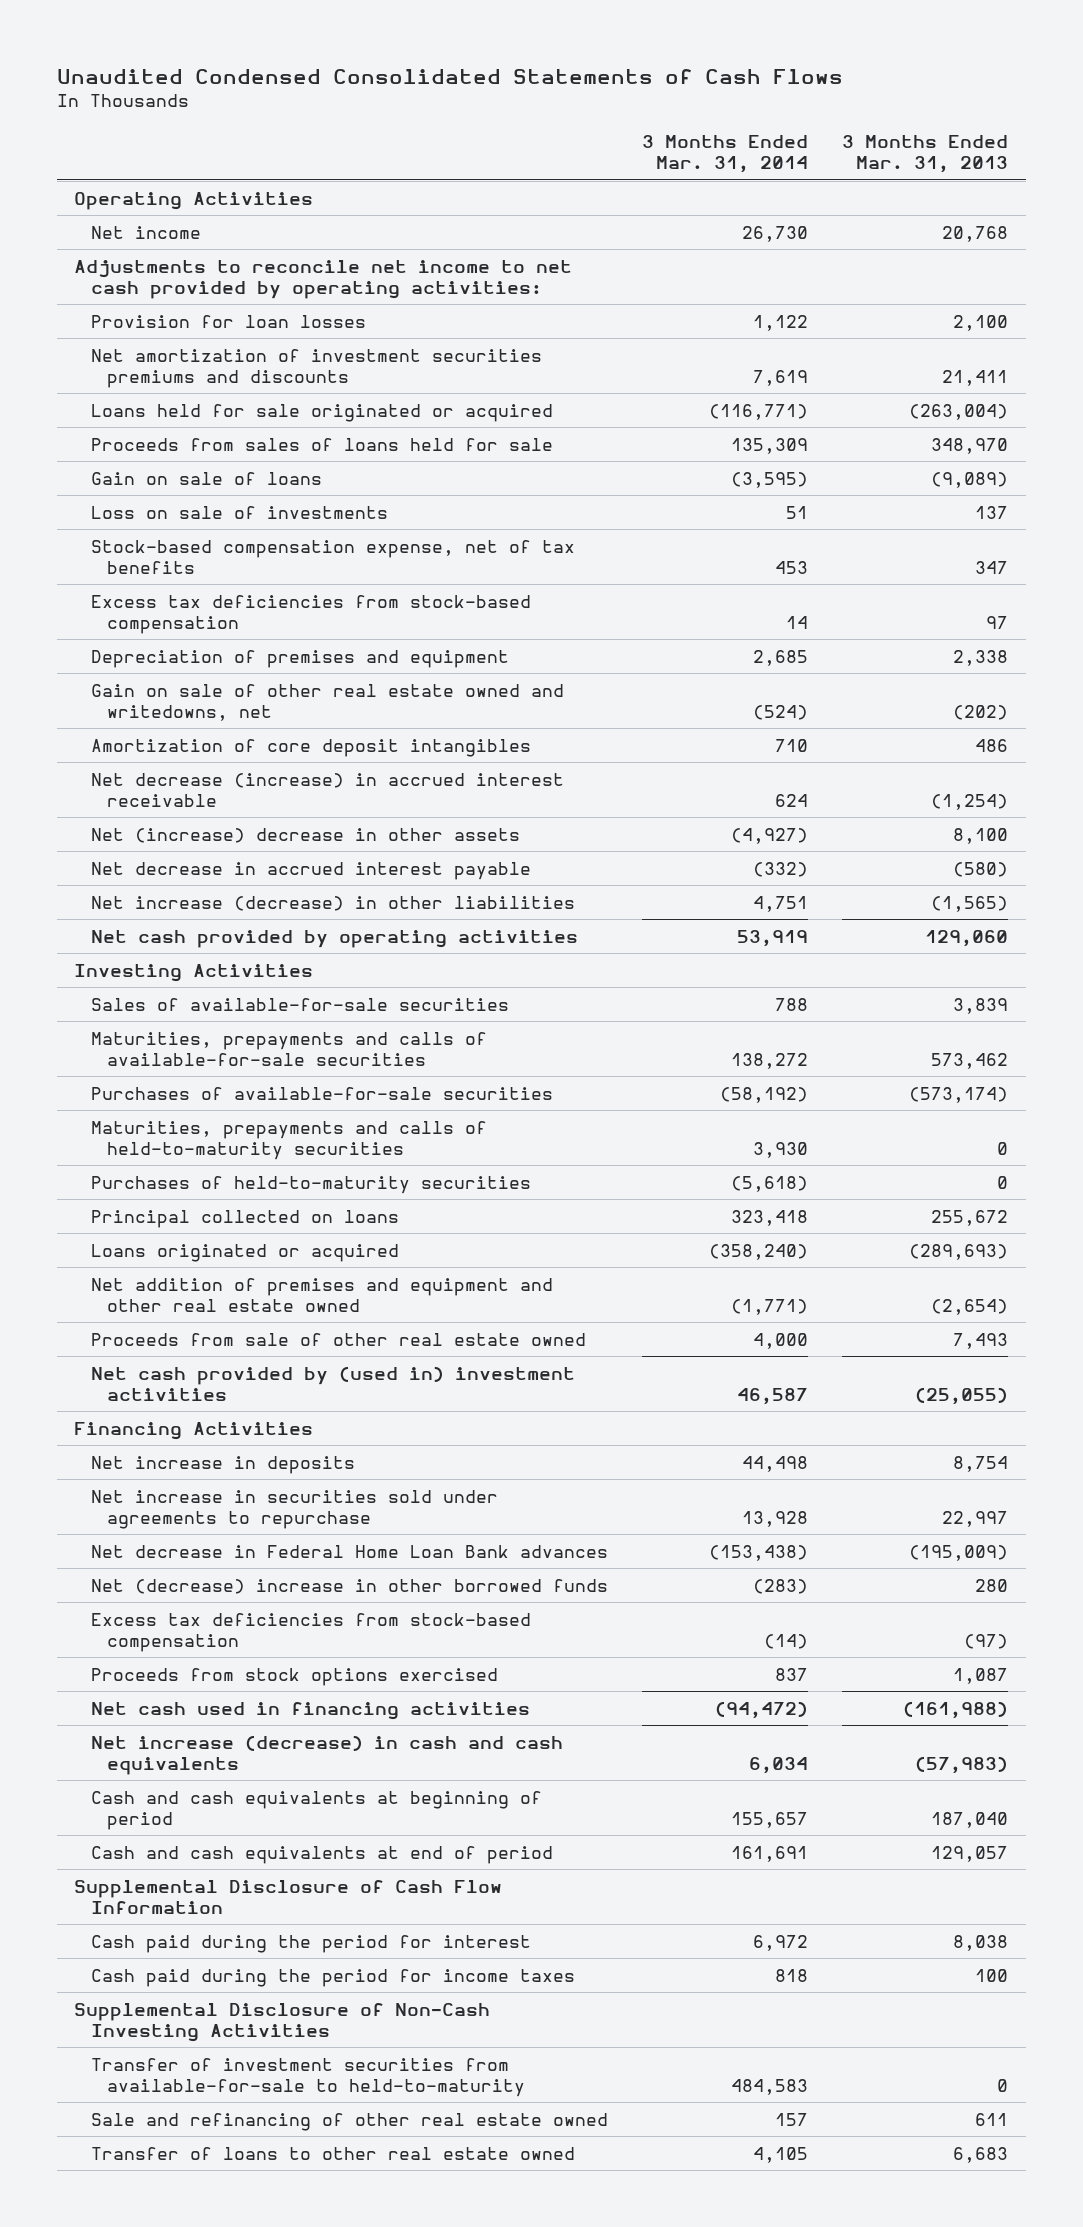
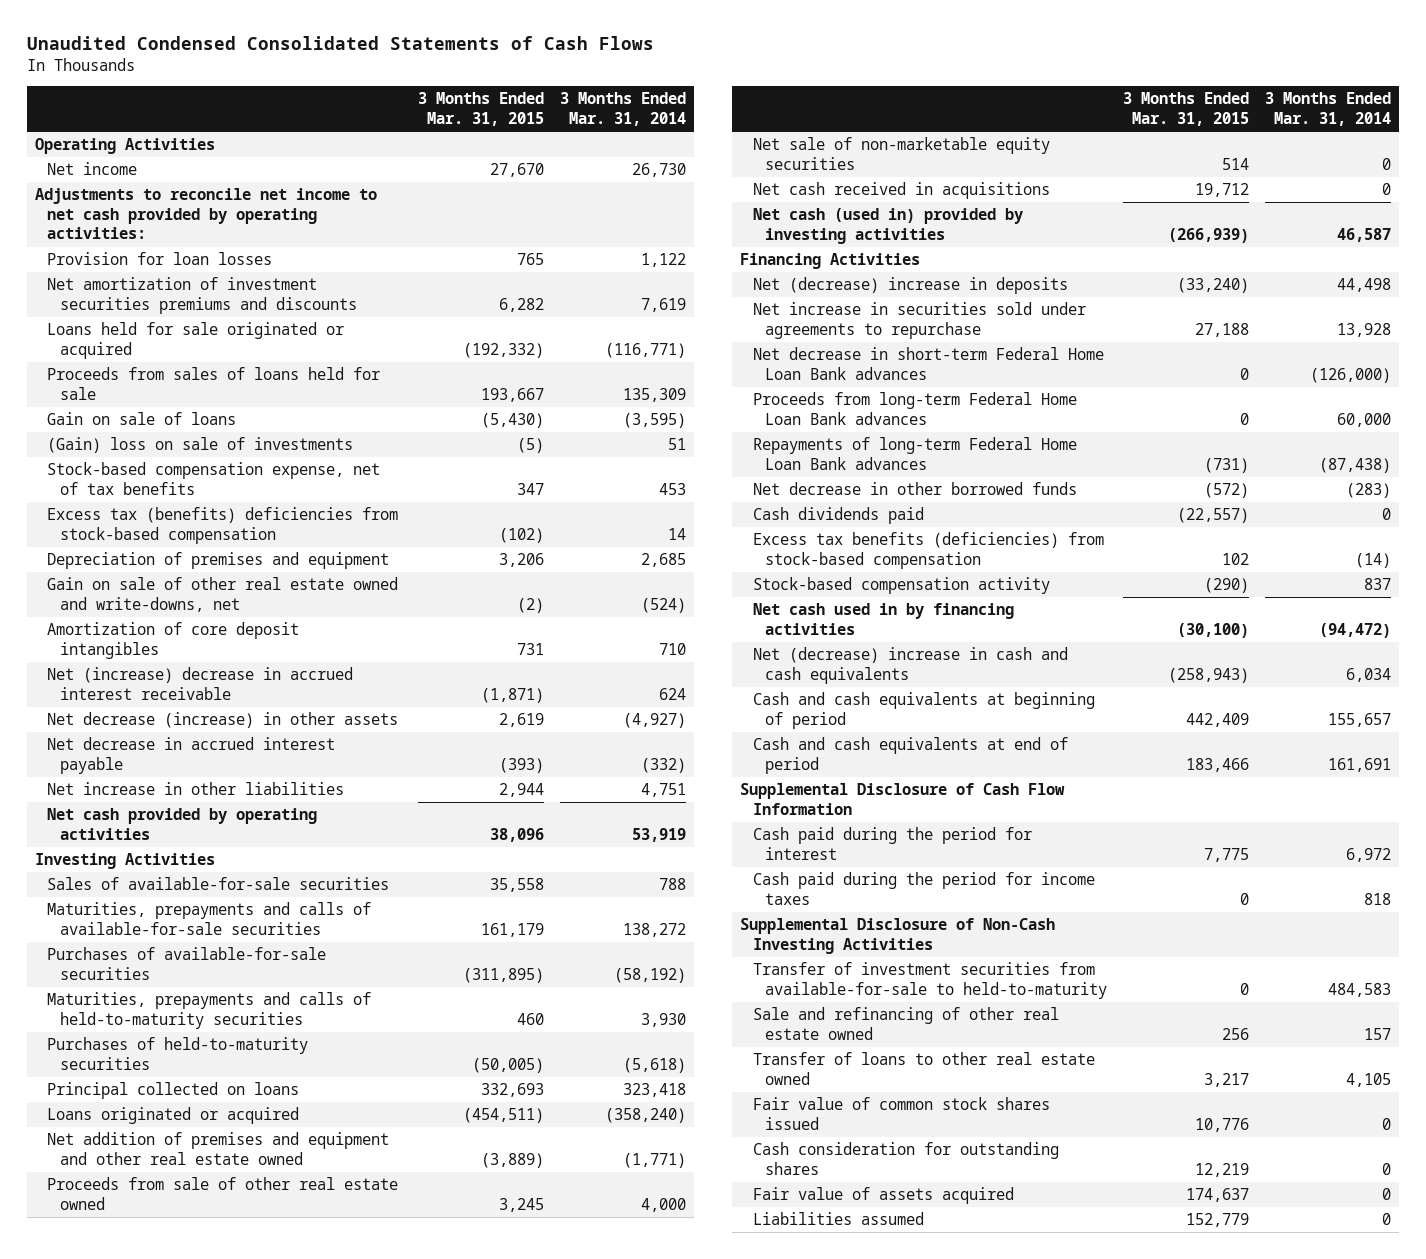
[842,135,1009,174] 3 Months Ended Mar. 31, 2013 -> none
none -> [417,92,544,127] 3 Months Ended Mar. 31, 2015
[90,505,388,519] Loss on sale of investments -> [47,437,354,454] (Gain) loss on sale of investments
[90,594,531,634] Excess tax deficiencies from stock-based compensation -> [47,507,399,544] Excess tax (benefits) deficiencies from stock-based compensation
[90,683,564,721] Gain on sale of other real estate owned and writedowns, net -> [47,577,399,612] Gain on sale of other real estate owned and write-downs, net
[90,772,564,807] Net decrease (increase) in accrued interest receivable -> [47,667,354,700] Net (increase) decrease in accrued interest receivable
[90,827,520,843] Net (increase) decrease in other assets -> [47,712,399,729] Net decrease (increase) in other assets
[90,895,575,911] Net increase (decrease) in other liabilities -> [47,782,345,796] Net increase in other liabilities
none -> [752,137,1050,170] Net sale of non-marketable equity securities
none -> [752,182,1050,200] Net cash received in acquisitions
[90,1365,575,1401] Net cash provided by (used in) investment activities -> [752,208,1023,244] Net cash (used in) provided by investing activities
[90,1455,355,1474] Net increase in deposits -> [752,277,1068,295] Net (decrease) increase in deposits
[90,1544,608,1558] Net decrease in Federal Home Loan Bank advances -> [752,347,1104,380] Net decrease in short-term Federal Home Loan Bank advances
[708,1544,808,1561] (153,438) -> [1310,367,1392,383] (126,000)
none -> [752,392,1077,425] Proceeds from long-term Federal Home Loan Bank advances
none -> [752,437,1077,470] Repayments of long-term Federal Home Loan Bank advances
[90,1578,608,1594] Net (decrease) increase in other borrowed funds -> [752,482,1077,496] Net decrease in other borrowed funds
none -> [752,507,924,525] Cash dividends paid
[90,1612,531,1652] Excess tax deficiencies from stock-based compensation -> [752,532,1104,569] Excess tax benefits (deficiencies) from stock-based compensation
[90,1667,498,1686] Proceeds from stock options exercised -> [752,577,1050,595] Stock-based compensation activity
[90,1701,530,1720] Net cash used in financing activities -> [752,603,1014,635] Net cash used in by financing activities
[90,1734,563,1775] Net increase (decrease) in cash and cash equivalents -> [752,647,1068,684] Net (decrease) increase in cash and cash equivalents
none -> [752,1097,1050,1130] Fair value of common stock shares issued
none -> [752,1142,1059,1175] Cash consideration for outstanding shares
none -> [752,1187,1014,1205] Fair value of assets acquired
none -> [752,1212,924,1226] Liabilities assumed

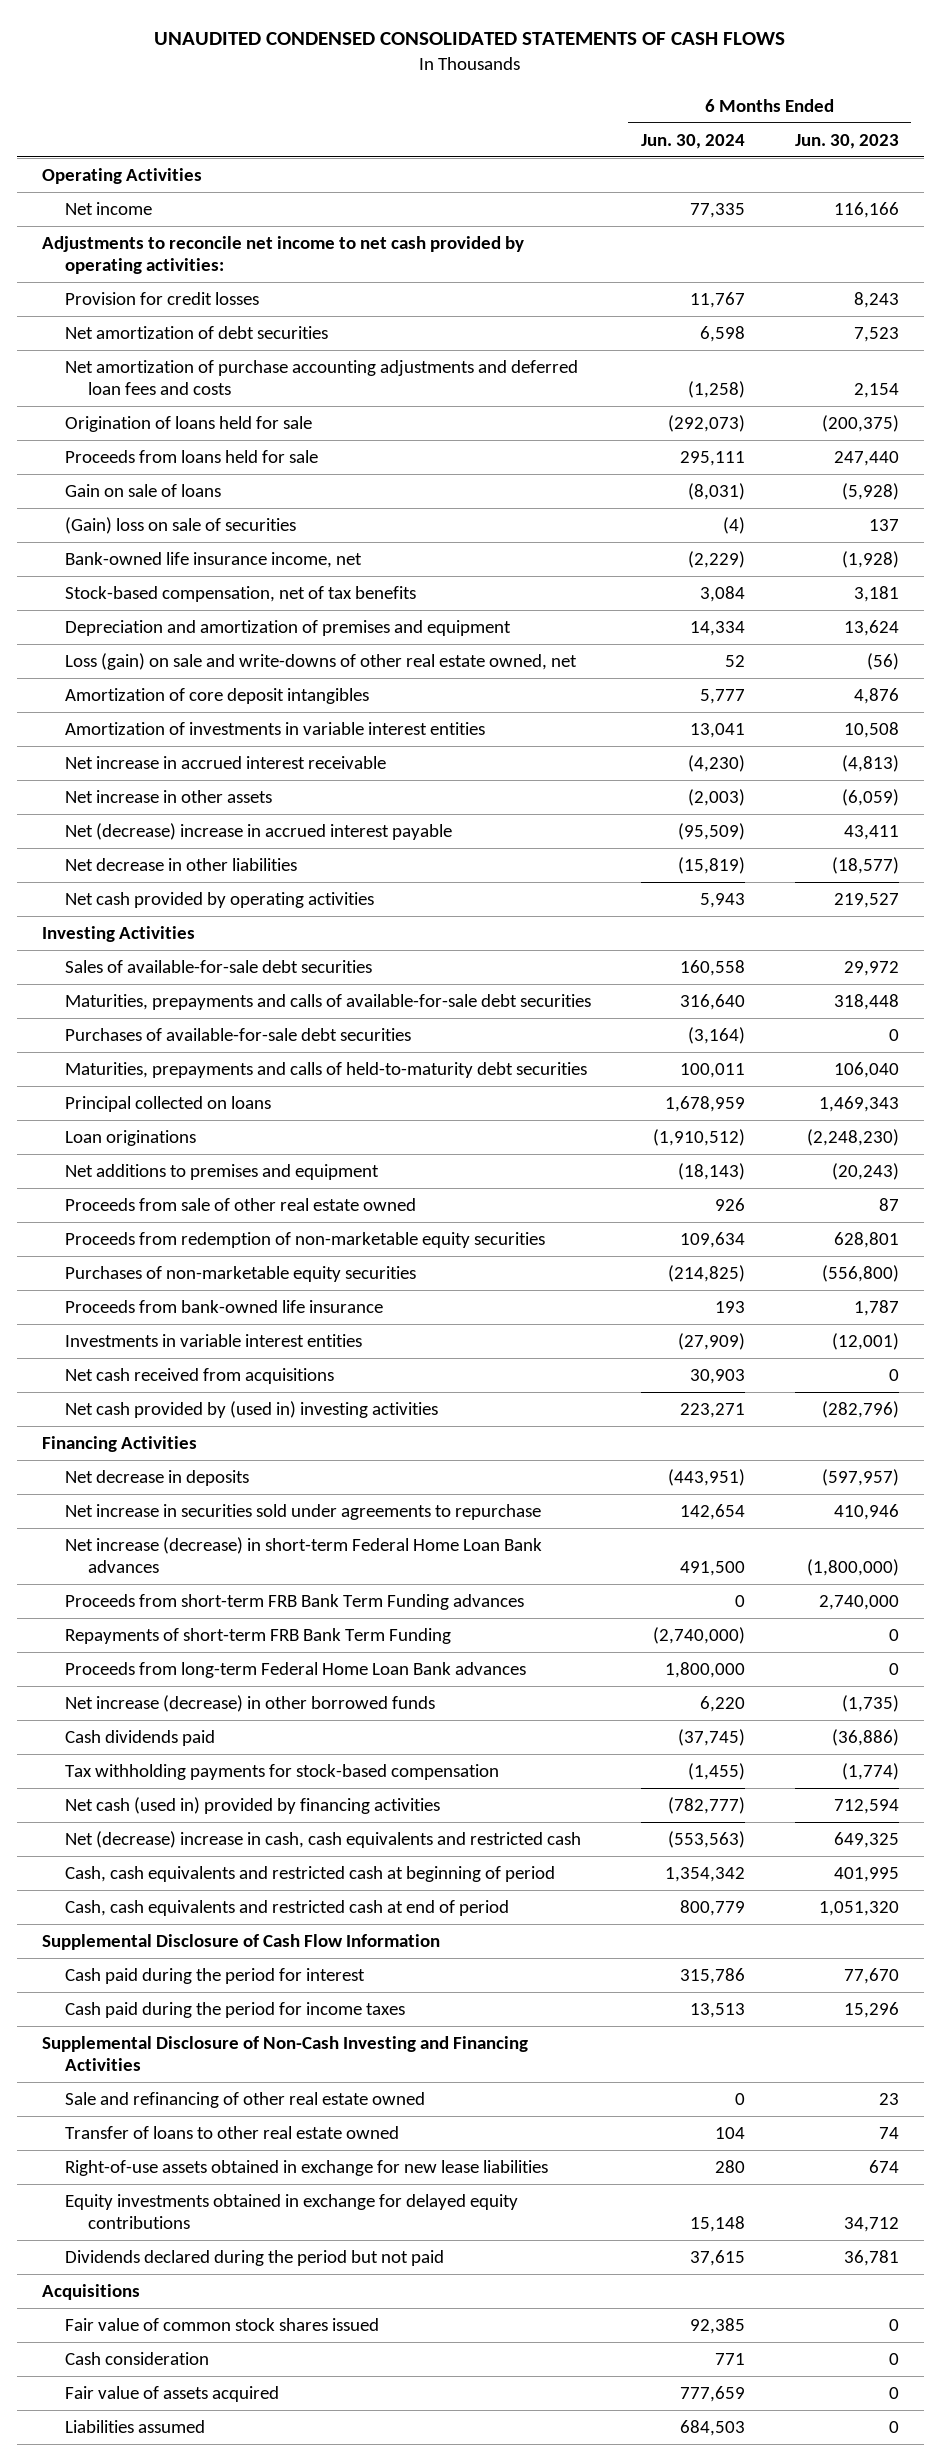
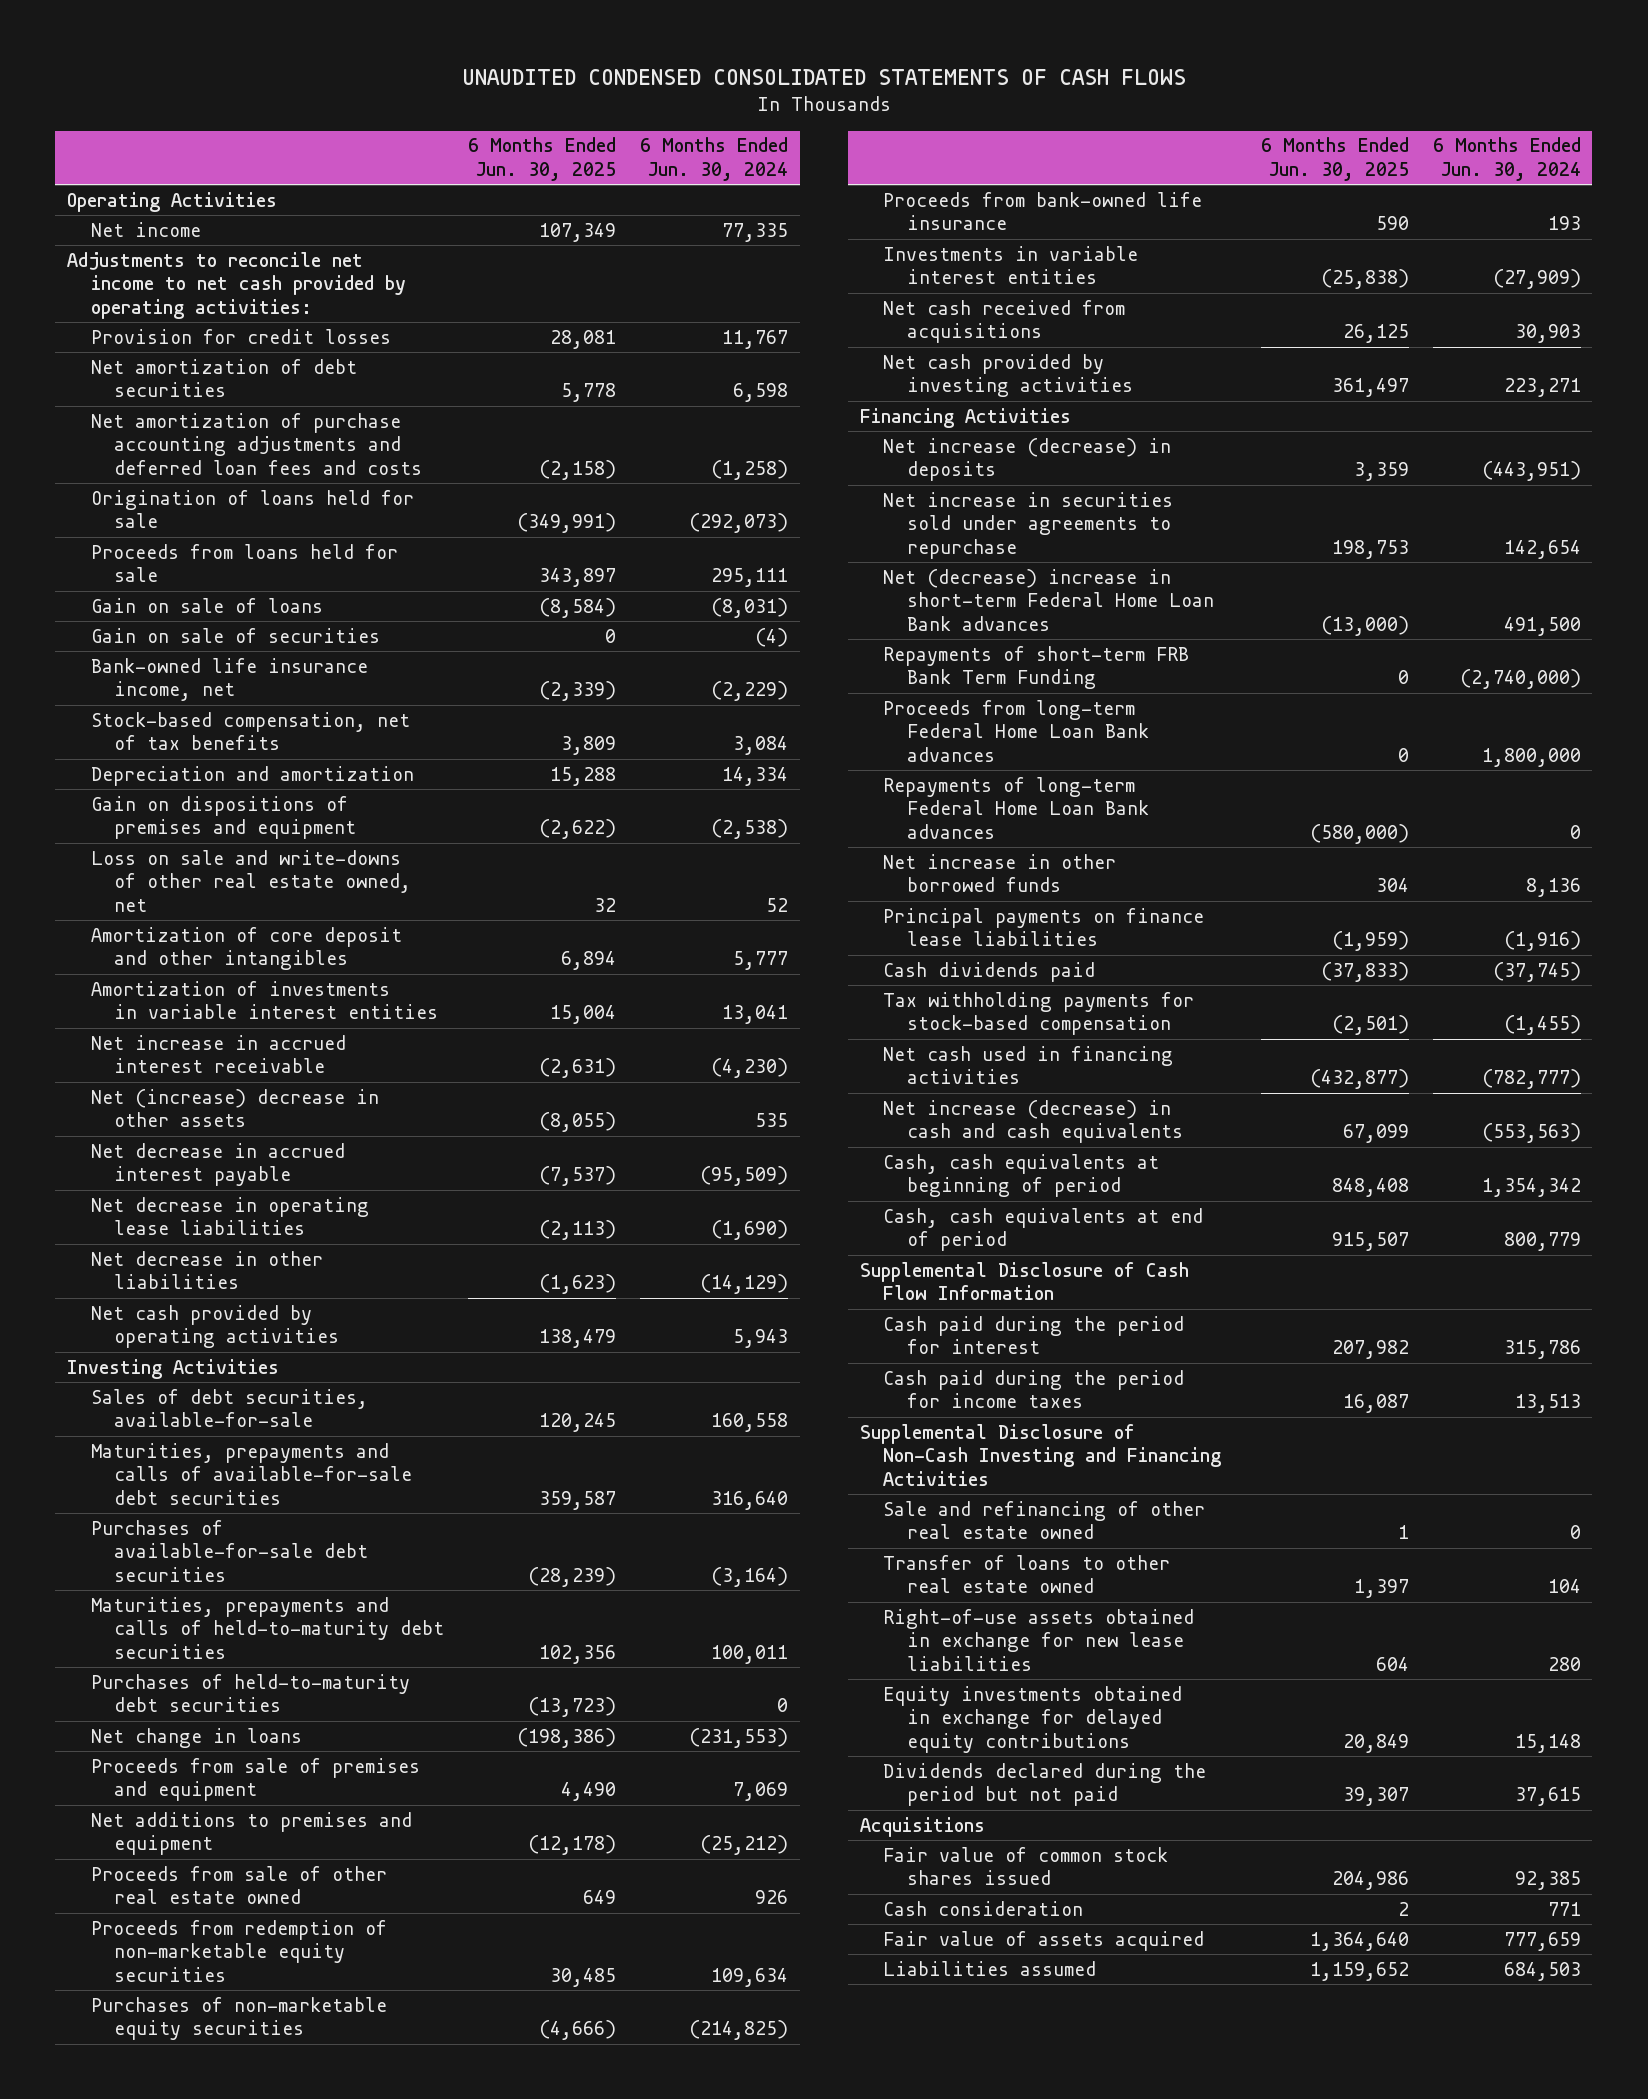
[794,133,899,149] Jun. 30, 2023 -> none
none -> [468,137,617,181] 6 Months Ended Jun. 30, 2025
[64,517,296,535] (Gain) loss on sale of securities -> [90,627,380,643] Gain on sale of securities
[64,620,511,637] Depreciation and amortization of premises and equipment -> [90,765,414,786] Depreciation and amortization
none -> [90,795,357,840] Gain on dispositions of premises and equipment
[64,653,577,671] Loss (gain) on sale and write-downs of other real estate owned, net -> [90,849,412,912] Loss on sale and write-downs of other real estate owned, net
[64,688,369,705] Amortization of core deposit intangibles -> [90,926,402,971] Amortization of core deposit and other intangibles
[64,790,272,804] Net increase in other assets -> [90,1088,379,1128] Net (increase) decrease in other assets
[687,789,745,807] (2,003) -> [754,1113,788,1128] 535
[64,823,452,841] Net (decrease) increase in accrued interest payable -> [90,1142,345,1187] Net decrease in accrued interest payable
none -> [90,1196,369,1236] Net decrease in operating lease liabilities
[677,857,745,875] (15,819) -> [699,1274,788,1295] (14,129)
[64,960,372,974] Sales of available-for-sale debt securities -> [90,1388,368,1428] Sales of debt securities, available-for-sale
[64,1096,271,1113] Principal collected on loans -> none
[64,1130,196,1147] Loan originations -> none
none -> [90,1673,410,1713] Purchases of held-to-maturity debt securities
none -> [90,1727,302,1748] Net change in loans
none -> [90,1757,420,1802] Proceeds from sale of premises and equipment
[677,1163,745,1181] (18,143) -> [699,1835,788,1856] (25,212)
[64,1401,438,1419] Net cash provided by (used in) investing activities -> [883,353,1134,398] Net cash provided by investing activities
[64,1470,249,1487] Net decrease in deposits -> [883,437,1172,482] Net increase (decrease) in deposits
[64,1594,524,1611] Proceeds from short-term FRB Bank Term Funding advances -> none
[64,1537,542,1574] Net increase (decrease) in short-term Federal Home Loan Bank advances -> [883,568,1215,631] Net (decrease) increase in short-term Federal Home Loan Bank advances
none -> [883,776,1150,839] Repayments of long-term Federal Home Loan Bank advances
[64,1695,435,1713] Net increase (decrease) in other borrowed funds -> [883,853,1117,893] Net increase in other borrowed funds
[699,1696,745,1713] 6,220 -> [1525,878,1581,898] 8,136
none -> [883,907,1205,947] Principal payments on finance lease liabilities
[64,1797,440,1815] Net cash (used in) provided by financing activities -> [883,1045,1174,1085] Net cash used in financing activities
[64,1831,581,1849] Net (decrease) increase in cash, cash equivalents and restricted cash -> [883,1099,1184,1144] Net increase (decrease) in cash and cash equivalents
[64,1866,555,1883] Cash, cash equivalents and restricted cash at beginning of period -> [883,1153,1160,1198] Cash, cash equivalents at beginning of period
[64,1900,509,1917] Cash, cash equivalents and restricted cash at end of period -> [883,1207,1204,1252] Cash, cash equivalents at end of period

